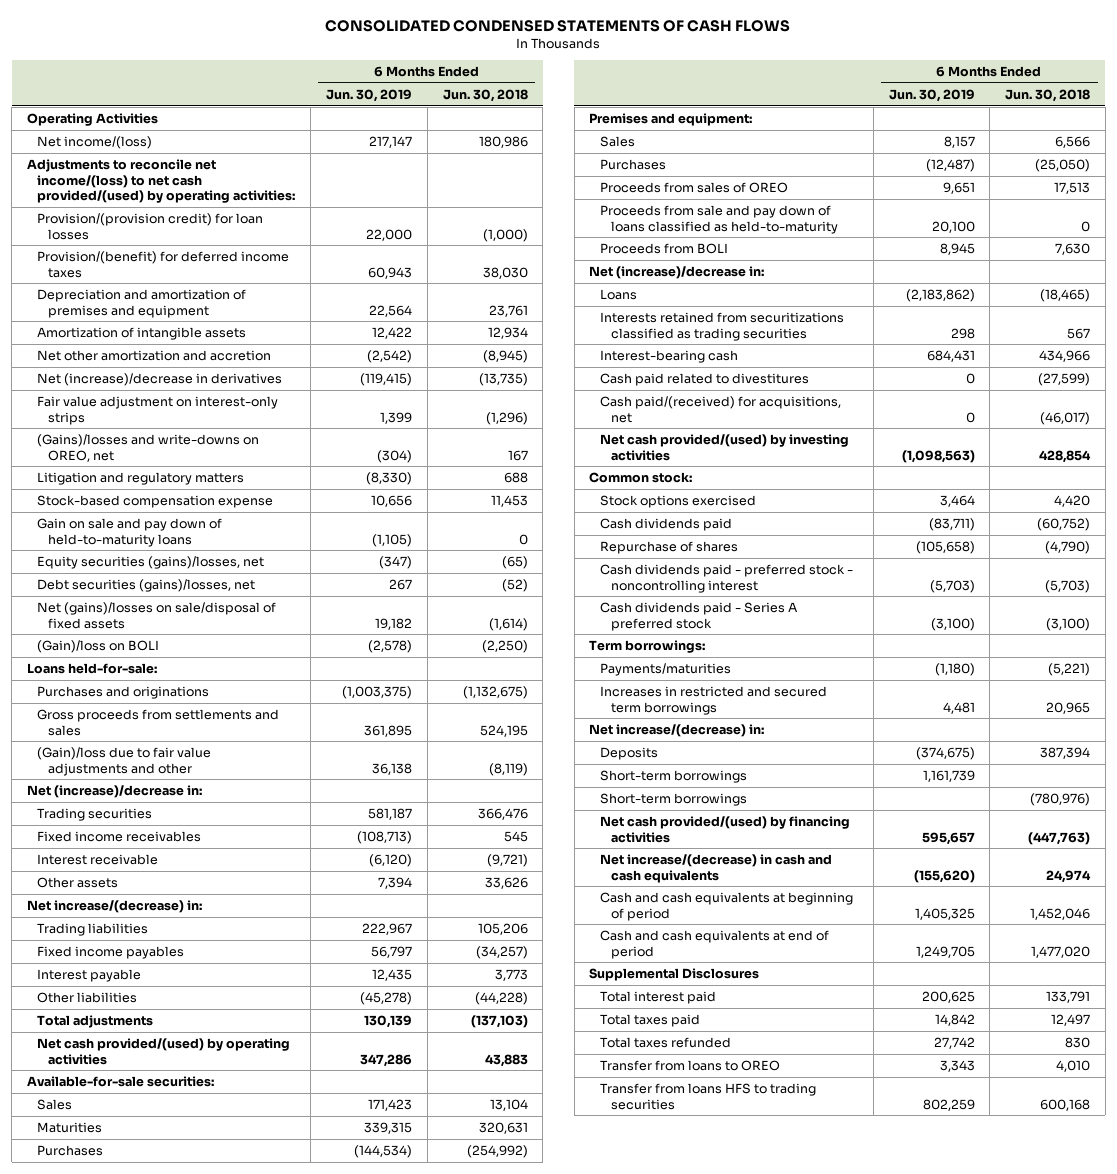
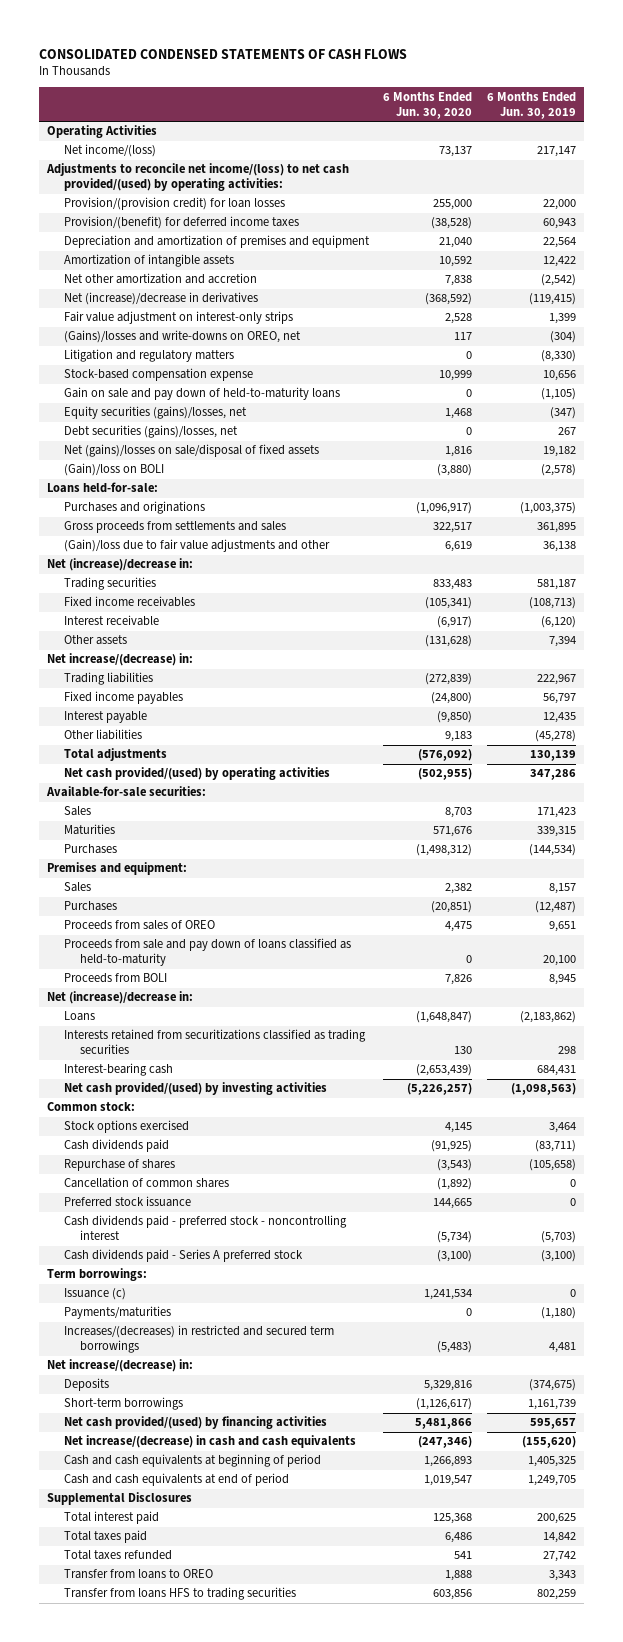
[442,88,528,102] Jun. 30, 2018 -> none
none -> [383,91,473,119] 6 Months Ended Jun. 30, 2020
[599,372,809,386] Cash paid related to divestitures -> none
[599,395,841,423] Cash paid/(received) for acquisitions, net -> none
none -> [63,1177,229,1189] Cancellation of common shares
none -> [63,1196,191,1208] Preferred stock issuance
none -> [63,1288,126,1301] Issuance (c)
[599,685,827,715] Increases in restricted and secured term borrowings -> [63,1325,334,1354] Increases/(decreases) in restricted and secured term borrowings
[599,792,747,806] Short-term borrowings -> none

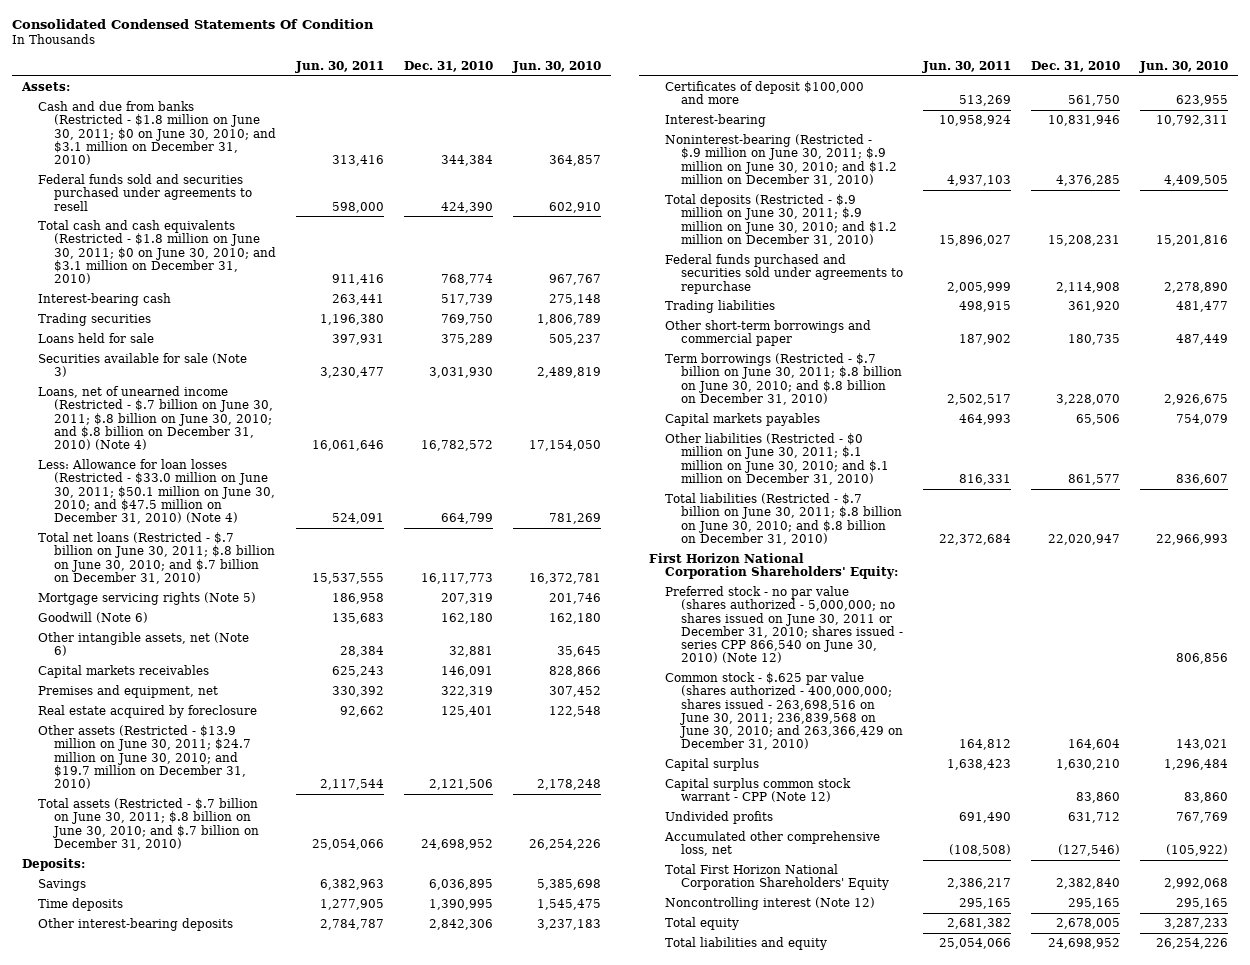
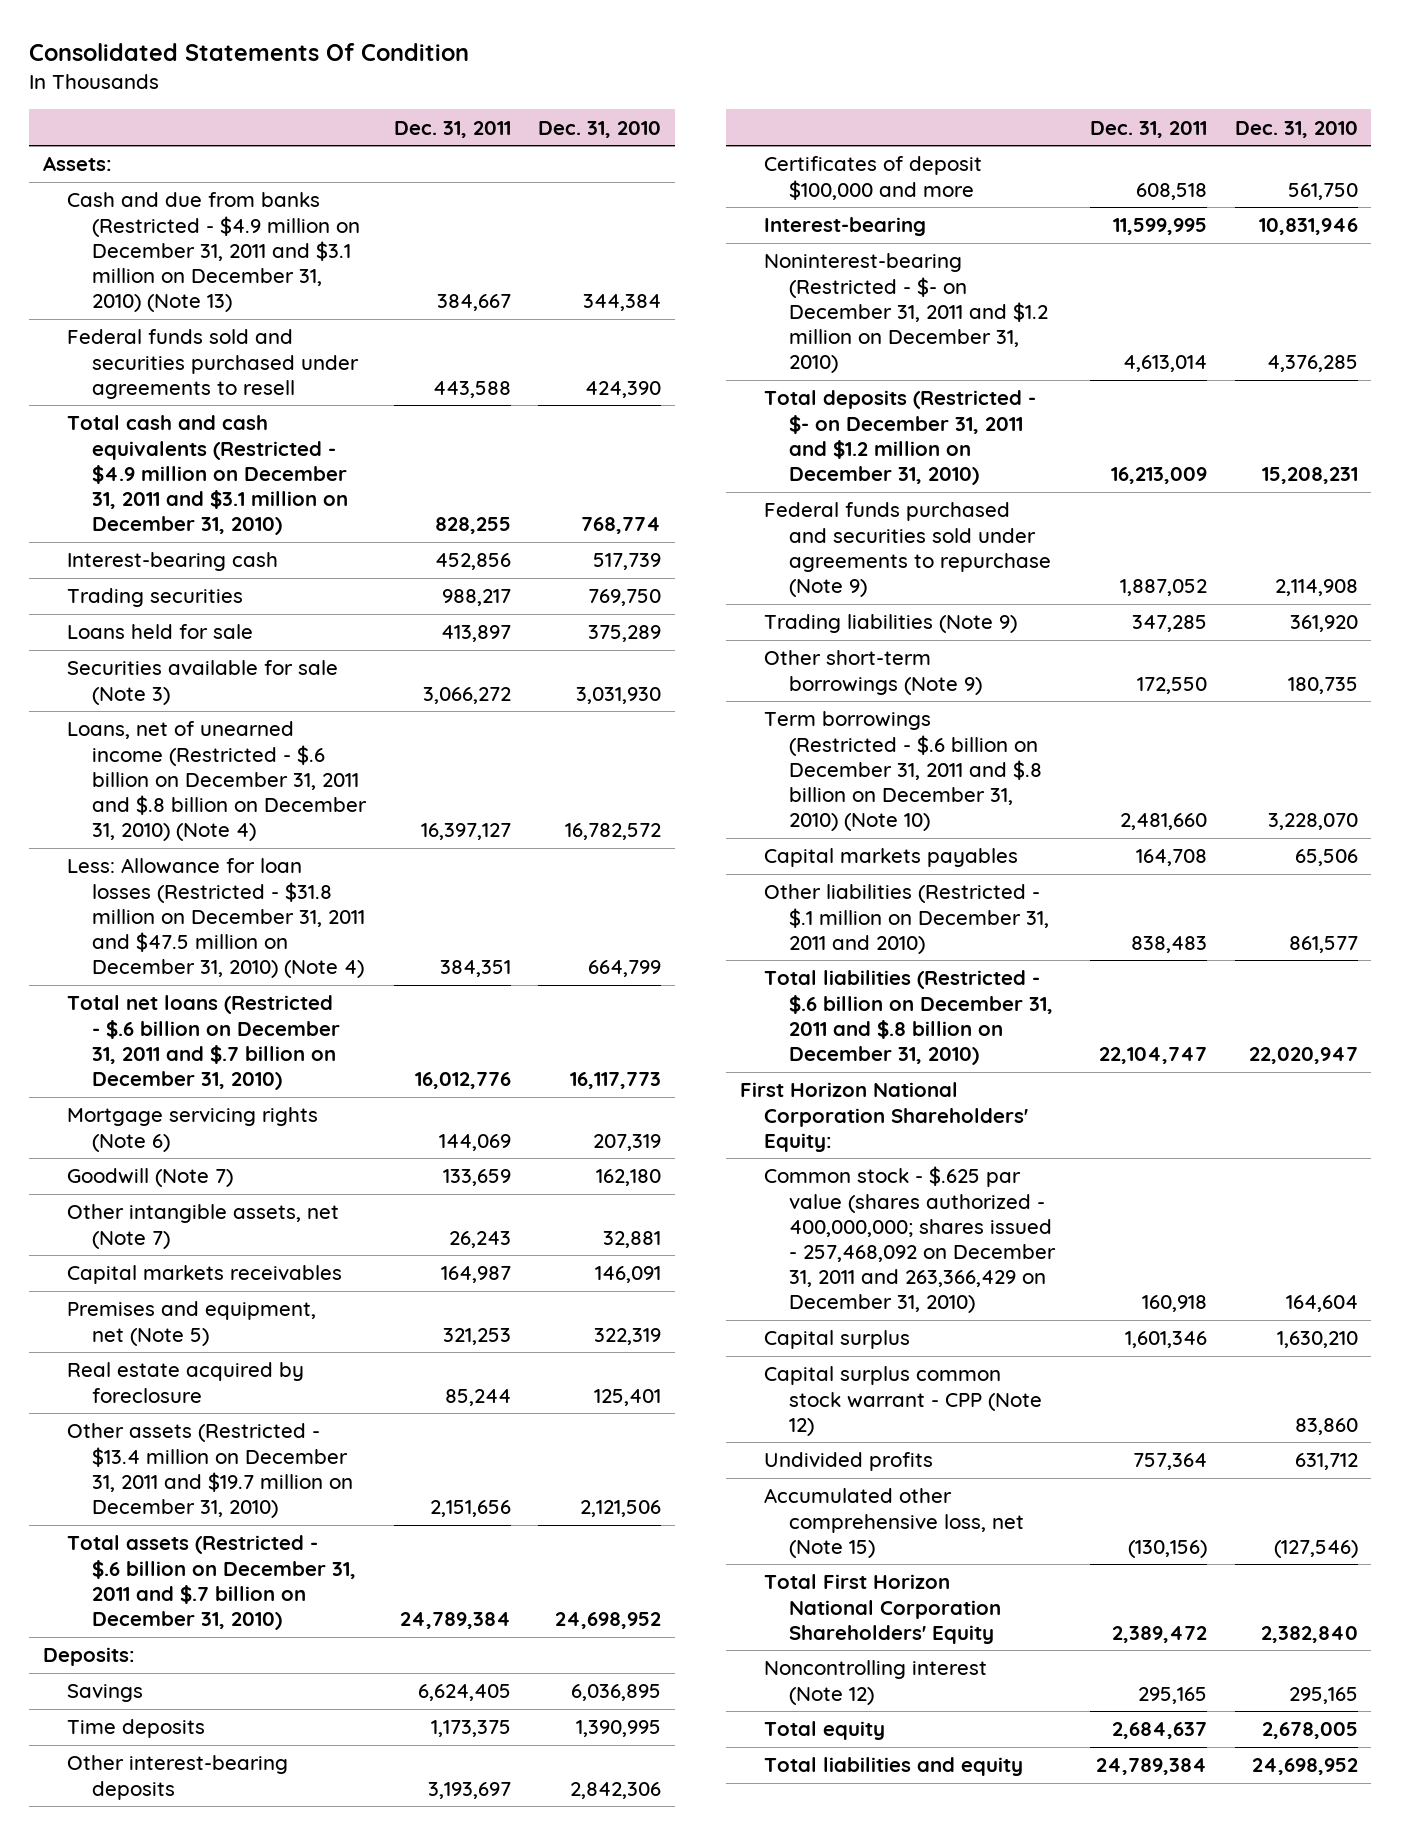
[11,19,374,30] Consolidated Condensed Statements Of Condition -> [29,43,470,62] Consolidated Statements Of Condition
[294,60,384,73] Jun. 30, 2011 -> none
[511,60,601,73] Jun. 30, 2010 -> none
none -> [393,120,511,138] Dec. 31, 2011
[37,101,276,166] Cash and due from banks (Restricted - $1.8 million on June 30, 2011; $0 on June 30, 2010; and $3.1 million on December 31, 2010) -> [67,192,361,313] Cash and due from banks (Restricted - $4.9 million on December 31, 2011 and $3.1 million on December 31, 2010) (Note 13)
[37,220,276,285] Total cash and cash equivalents (Restricted - $1.8 million on June 30, 2011; $0 on June 30, 2010; and $3.1 million on December 31, 2010) -> [67,415,349,536] Total cash and cash equivalents (Restricted - $4.9 million on December 31, 2011 and $3.1 million on December 31, 2010)
[37,386,273,451] Loans, net of unearned income (Restricted - $.7 billion on June 30, 2011; $.8 billion on June 30, 2010; and $.8 billion on December 31, 2010) (Note 4) -> [67,721,368,842] Loans, net of unearned income (Restricted - $.6 billion on December 31, 2011 and $.8 billion on December 31, 2010) (Note 4)
[37,459,275,525] Less: Allowance for loan losses (Restricted - $33.0 million on June 30, 2011; $50.1 million on June 30, 2010; and $47.5 million on December 31, 2010) (Note 4) -> [67,858,366,979] Less: Allowance for loan losses (Restricted - $31.8 million on December 31, 2011 and $47.5 million on December 31, 2010) (Note 4)
[37,532,275,584] Total net loans (Restricted - $.7 billion on June 30, 2011; $.8 billion on June 30, 2010; and $.7 billion on December 31, 2010) -> [67,995,341,1090] Total net loans (Restricted - $.6 billion on December 31, 2011 and $.7 billion on December 31, 2010)
[37,592,256,606] Mortgage servicing rights (Note 5) -> [67,1107,319,1152] Mortgage servicing rights (Note 6)
[37,612,148,624] Goodwill (Note 6) -> [67,1168,234,1188] Goodwill (Note 7)
[37,632,249,657] Other intangible assets, net (Note 6) -> [67,1204,340,1249] Other intangible assets, net (Note 7)
[37,685,218,699] Premises and equipment, net -> [67,1301,317,1346] Premises and equipment, net (Note 5)
[37,725,251,790] Other assets (Restricted - $13.9 million on June 30, 2011; $24.7 million on June 30, 2010; and $19.7 million on December 31, 2010) -> [67,1423,354,1518] Other assets (Restricted - $13.4 million on December 31, 2011 and $19.7 million on December 31, 2010)
[37,798,259,850] Total assets (Restricted - $.7 billion on June 30, 2011; $.8 billion on June 30, 2010; and $.7 billion on December 31, 2010) -> [67,1535,357,1630] Total assets (Restricted - $.6 billion on December 31, 2011 and $.7 billion on December 31, 2010)
[665,134,898,186] Noninterest-bearing (Restricted - $.9 million on June 30, 2011; $.9 million on June 30, 2010; and $1.2 million on December 31, 2010) -> [764,253,1048,374] Noninterest-bearing (Restricted - $- on December 31, 2011 and $1.2 million on December 31, 2010)
[665,194,898,246] Total deposits (Restricted - $.9 million on June 30, 2011; $.9 million on June 30, 2010; and $1.2 million on December 31, 2010) -> [764,390,1037,485] Total deposits (Restricted - $- on December 31, 2011 and $1.2 million on December 31, 2010)
[665,254,904,294] Federal funds purchased and securities sold under agreements to repurchase -> [764,502,1051,597] Federal funds purchased and securities sold under agreements to repurchase (Note 9)
[665,300,776,314] Trading liabilities -> [764,614,1018,634] Trading liabilities (Note 9)
[665,320,872,347] Other short-term borrowings and commercial paper -> [764,650,982,695] Other short-term borrowings (Note 9)
[665,353,903,405] Term borrowings (Restricted - $.7 billion on June 30, 2011; $.8 billion on June 30, 2010; and $.8 billion on December 31, 2010) -> [764,711,1042,832] Term borrowings (Restricted - $.6 billion on December 31, 2011 and $.8 billion on December 31, 2010) (Note 10)
[665,433,890,485] Other liabilities (Restricted - $0 million on June 30, 2011; $.1 million on June 30, 2010; and $.1 million on December 31, 2010) -> [764,884,1049,954] Other liabilities (Restricted - $.1 million on December 31, 2011 and 2010)
[665,493,903,545] Total liabilities (Restricted - $.7 billion on June 30, 2011; $.8 billion on June 30, 2010; and $.8 billion on December 31, 2010) -> [764,970,1053,1065] Total liabilities (Restricted - $.6 billion on December 31, 2011 and $.8 billion on December 31, 2010)
[665,586,904,664] Preferred stock - no par value (shares authorized - 5,000,000; no shares issued on June 30, 2011 or December 31, 2010; shares issued - series CPP 866,540 on June 30, 2010) (Note 12) -> none
[665,672,904,751] Common stock - $.625 par value (shares authorized - 400,000,000; shares issued - 263,698,516 on June 30, 2011; 236,839,568 on June 30, 2010; and 263,366,429 on December 31, 2010) -> [764,1166,1056,1314] Common stock - $.625 par value (shares authorized - 400,000,000; shares issued - 257,468,092 on December 31, 2011 and 263,366,429 on December 31, 2010)
[664,831,881,857] Accumulated other comprehensive loss, net -> [764,1488,1024,1558] Accumulated other comprehensive loss, net (Note 15)

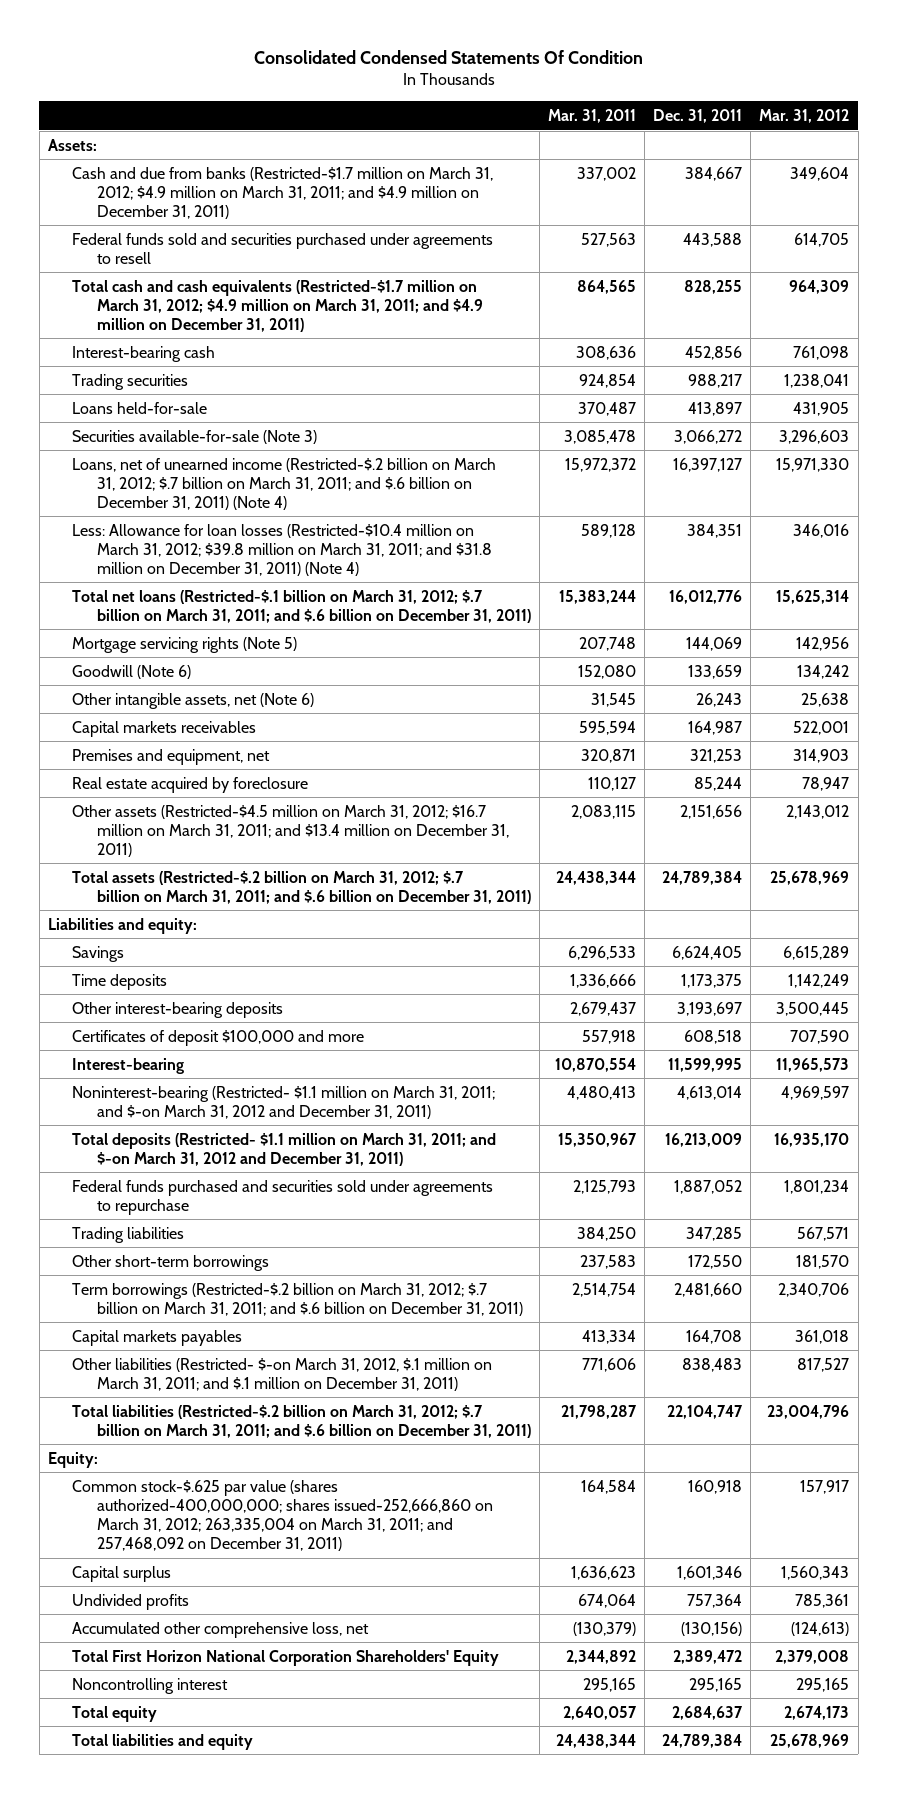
[29,43,470,62] Consolidated Statements Of Condition -> [253,50,643,65] Consolidated Condensed Statements Of Condition
[537,120,661,138] Dec. 31, 2010 -> none
none -> [548,108,637,123] Mar. 31, 2011
none -> [759,108,850,123] Mar. 31, 2012
[67,192,361,313] Cash and due from banks (Restricted - $4.9 million on December 31, 2011 and $3.1 million on December 31, 2010) (Note 13) -> [72,166,494,219] Cash and due from banks (Restricted-$1.7 million on March 31, 2012; $4.9 million on March 31, 2011; and $4.9 million on December 31, 2011)
[67,415,349,536] Total cash and cash equivalents (Restricted - $4.9 million on December 31, 2011 and $3.1 million on December 31, 2010) -> [72,279,483,332] Total cash and cash equivalents (Restricted-$1.7 million on March 31, 2012; $4.9 million on March 31, 2011; and $4.9 million on December 31, 2011)
[67,624,254,640] Loans held for sale -> [72,401,208,414] Loans held-for-sale
[67,660,339,705] Securities available for sale (Note 3) -> [72,429,318,444] Securities available-for-sale (Note 3)
[67,721,368,842] Loans, net of unearned income (Restricted - $.6 billion on December 31, 2011 and $.8 billion on December 31, 2010) (Note 4) -> [72,457,497,510] Loans, net of unearned income (Restricted-$.2 billion on March 31, 2012; $.7 billion on March 31, 2011; and $.6 billion on December 31, 2011) (Note 4)
[67,858,366,979] Less: Allowance for loan losses (Restricted - $31.8 million on December 31, 2011 and $47.5 million on December 31, 2010) (Note 4) -> [72,523,492,576] Less: Allowance for loan losses (Restricted-$10.4 million on March 31, 2012; $39.8 million on March 31, 2011; and $31.8 million on December 31, 2011) (Note 4)
[67,995,341,1090] Total net loans (Restricted - $.6 billion on December 31, 2011 and $.7 billion on December 31, 2010) -> [72,589,531,623] Total net loans (Restricted-$.1 billion on March 31, 2012; $.7 billion on March 31, 2011; and $.6 billion on December 31, 2011)
[67,1107,319,1152] Mortgage servicing rights (Note 6) -> [72,636,298,653] Mortgage servicing rights (Note 5)
[67,1168,234,1188] Goodwill (Note 7) -> [72,664,192,679] Goodwill (Note 6)
[67,1204,340,1249] Other intangible assets, net (Note 7) -> [72,692,315,709] Other intangible assets, net (Note 6)
[67,1301,317,1346] Premises and equipment, net (Note 5) -> [72,748,271,765] Premises and equipment, net
[42,1647,135,1667] Deposits: -> none
[67,1423,354,1518] Other assets (Restricted - $13.4 million on December 31, 2011 and $19.7 million on December 31, 2010) -> [72,804,509,857] Other assets (Restricted-$4.5 million on March 31, 2012; $16.7 million on March 31, 2011; and $13.4 million on December 31, 2011)
[67,1535,357,1630] Total assets (Restricted - $.6 billion on December 31, 2011 and $.7 billion on December 31, 2010) -> [72,870,531,904] Total assets (Restricted-$.2 billion on March 31, 2012; $.7 billion on March 31, 2011; and $.6 billion on December 31, 2011)
none -> [47,917,197,934] Liabilities and equity:
[764,253,1048,374] Noninterest-bearing (Restricted - $- on December 31, 2011 and $1.2 million on December 31, 2010) -> [72,1085,496,1119] Noninterest-bearing (Restricted- $1.1 million on March 31, 2011; and $-on March 31, 2012 and December 31, 2011)
[764,390,1037,485] Total deposits (Restricted - $- on December 31, 2011 and $1.2 million on December 31, 2010) -> [72,1132,497,1166] Total deposits (Restricted- $1.1 million on March 31, 2011; and $-on March 31, 2012 and December 31, 2011)
[764,502,1051,597] Federal funds purchased and securities sold under agreements to repurchase (Note 9) -> [72,1179,494,1215] Federal funds purchased and securities sold under agreements to repurchase
[764,614,1018,634] Trading liabilities (Note 9) -> [72,1226,185,1243] Trading liabilities
[764,650,982,695] Other short-term borrowings (Note 9) -> [72,1254,270,1271] Other short-term borrowings
[764,711,1042,832] Term borrowings (Restricted - $.6 billion on December 31, 2011 and $.8 billion on December 31, 2010) (Note 10) -> [72,1282,523,1316] Term borrowings (Restricted-$.2 billion on March 31, 2012; $.7 billion on March 31, 2011; and $.6 billion on December 31, 2011)
[739,1082,1029,1152] First Horizon National Corporation Shareholders' Equity: -> none
[764,884,1049,954] Other liabilities (Restricted - $.1 million on December 31, 2011 and 2010) -> [72,1357,493,1391] Other liabilities (Restricted- $-on March 31, 2012, $.1 million on March 31, 2011; and $.1 million on December 31, 2011)
[764,970,1053,1065] Total liabilities (Restricted - $.6 billion on December 31, 2011 and $.8 billion on December 31, 2010) -> [72,1404,531,1438] Total liabilities (Restricted-$.2 billion on March 31, 2012; $.7 billion on March 31, 2011; and $.6 billion on December 31, 2011)
none -> [47,1451,98,1468] Equity:
[764,1166,1056,1314] Common stock - $.625 par value (shares authorized - 400,000,000; shares issued - 257,468,092 on December 31, 2011 and 263,366,429 on December 31, 2010) -> [72,1479,493,1551] Common stock-$.625 par value (shares authorized-400,000,000; shares issued-252,666,860 on March 31, 2012; 263,335,004 on March 31, 2011; and 257,468,092 on December 31, 2011)
[764,1366,1042,1436] Capital surplus common stock warrant - CPP (Note 12) -> none
[764,1488,1024,1558] Accumulated other comprehensive loss, net (Note 15) -> [72,1621,370,1638] Accumulated other comprehensive loss, net
[764,1660,988,1705] Noncontrolling interest (Note 12) -> [72,1677,229,1694] Noncontrolling interest

